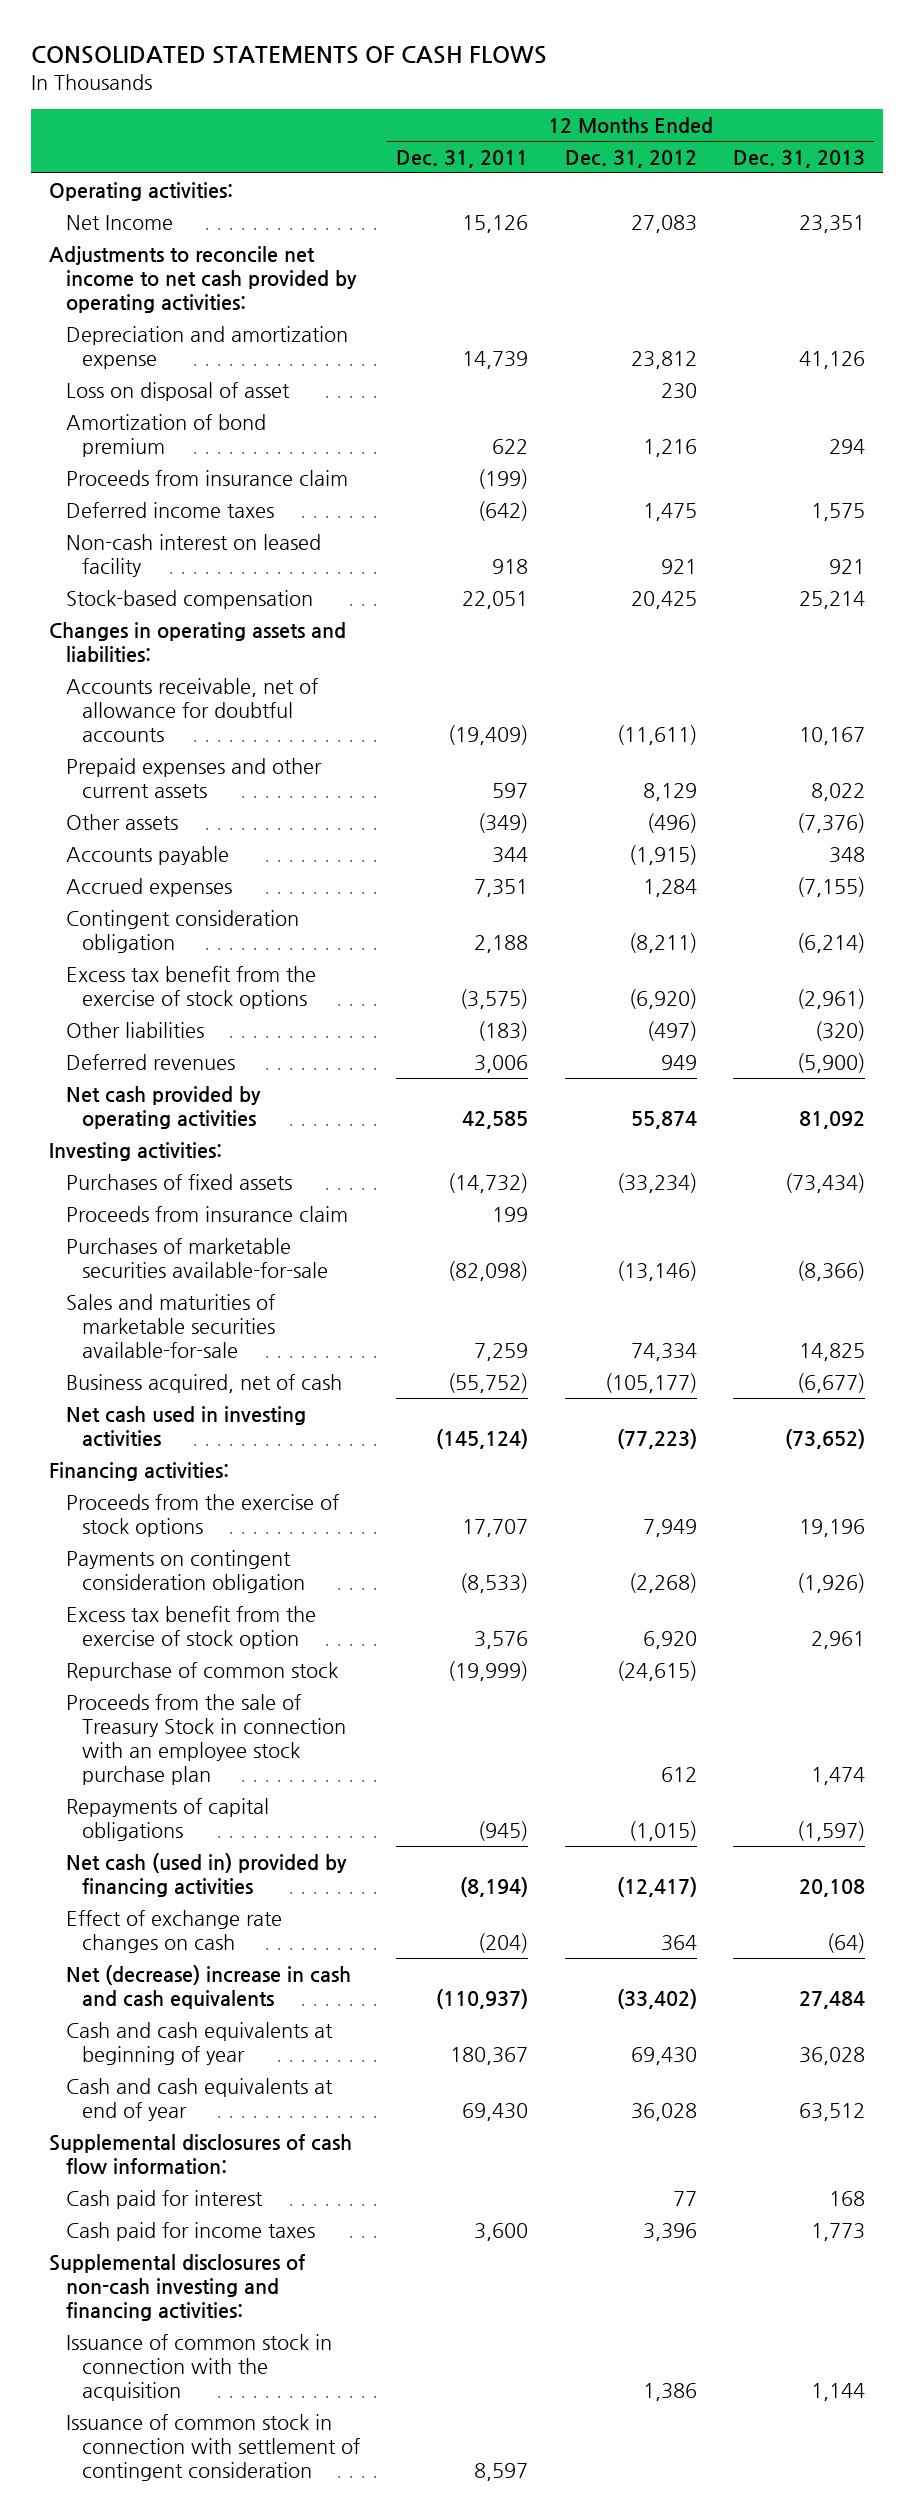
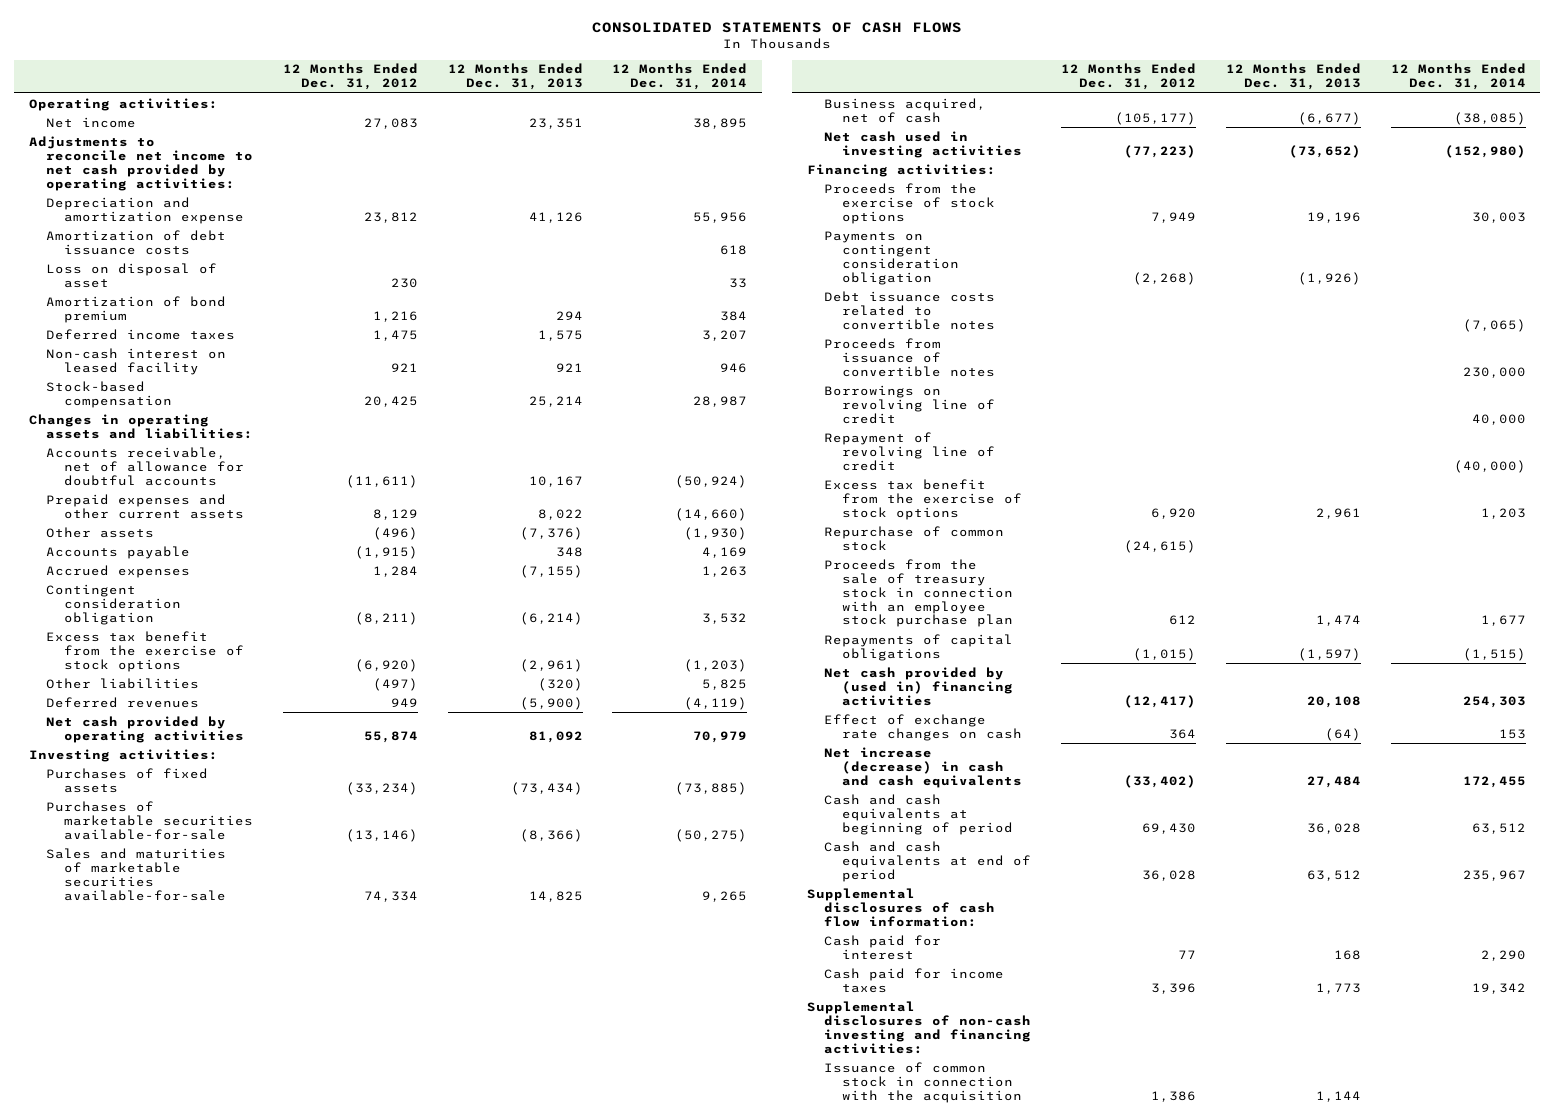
[396,149,529,168] Dec. 31, 2011 -> none
none -> [612,63,748,91] 12 Months Ended Dec. 31, 2014
[65,214,173,230] Net Income -> [46,116,137,128] Net income
none -> [46,229,227,255] Amortization of debt issuance costs
[65,469,348,486] Proceeds from insurance claim -> none
[65,1205,348,1222] Proceeds from insurance claim -> none
none -> [824,290,996,330] Debt issuance costs related to convertible notes
none -> [824,337,995,377] Proceeds from issuance of convertible notes
none -> [824,384,995,424] Borrowings on revolving line of credit
none -> [824,431,995,471] Repayment of revolving line of credit
[65,1605,316,1650] Excess tax benefit from the exercise of stock option -> [824,478,1022,520] Excess tax benefit from the exercise of stock options
[65,1693,346,1786] Proceeds from the sale of Treasury Stock in connection with an employee stock purchase plan -> [824,558,1013,628] Proceeds from the sale of treasury stock in connection with an employee stock purchase plan
[65,1852,347,1898] Net cash (used in) provided by financing activities -> [824,666,1013,706] Net cash provided by (used in) financing activities
[65,1964,351,2010] Net (decrease) increase in cash and cash equivalents -> [824,746,1022,788] Net increase (decrease) in cash and cash equivalents
[65,2021,333,2066] Cash and cash equivalents at beginning of year -> [824,793,1013,835] Cash and cash equivalents at beginning of period
[65,2077,333,2122] Cash and cash equivalents at end of year -> [824,840,1031,882] Cash and cash equivalents at end of period
[65,2413,360,2482] Issuance of common stock in connection with settlement of contingent consideration -> none

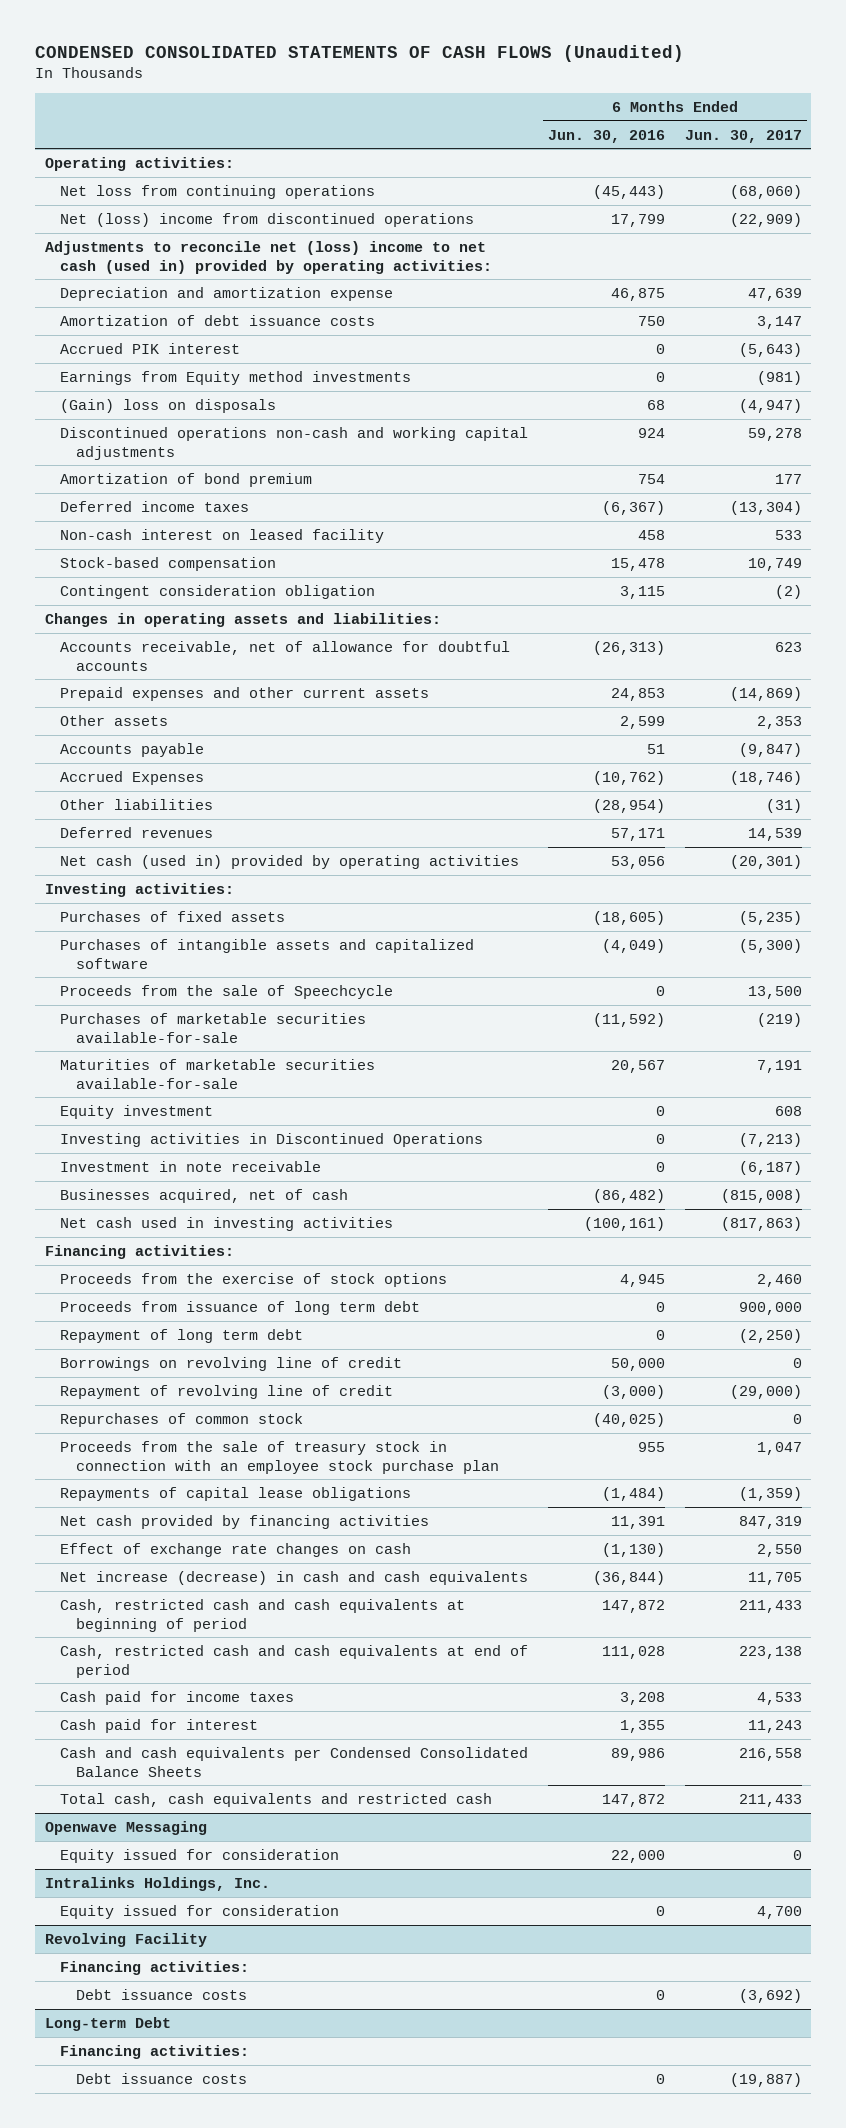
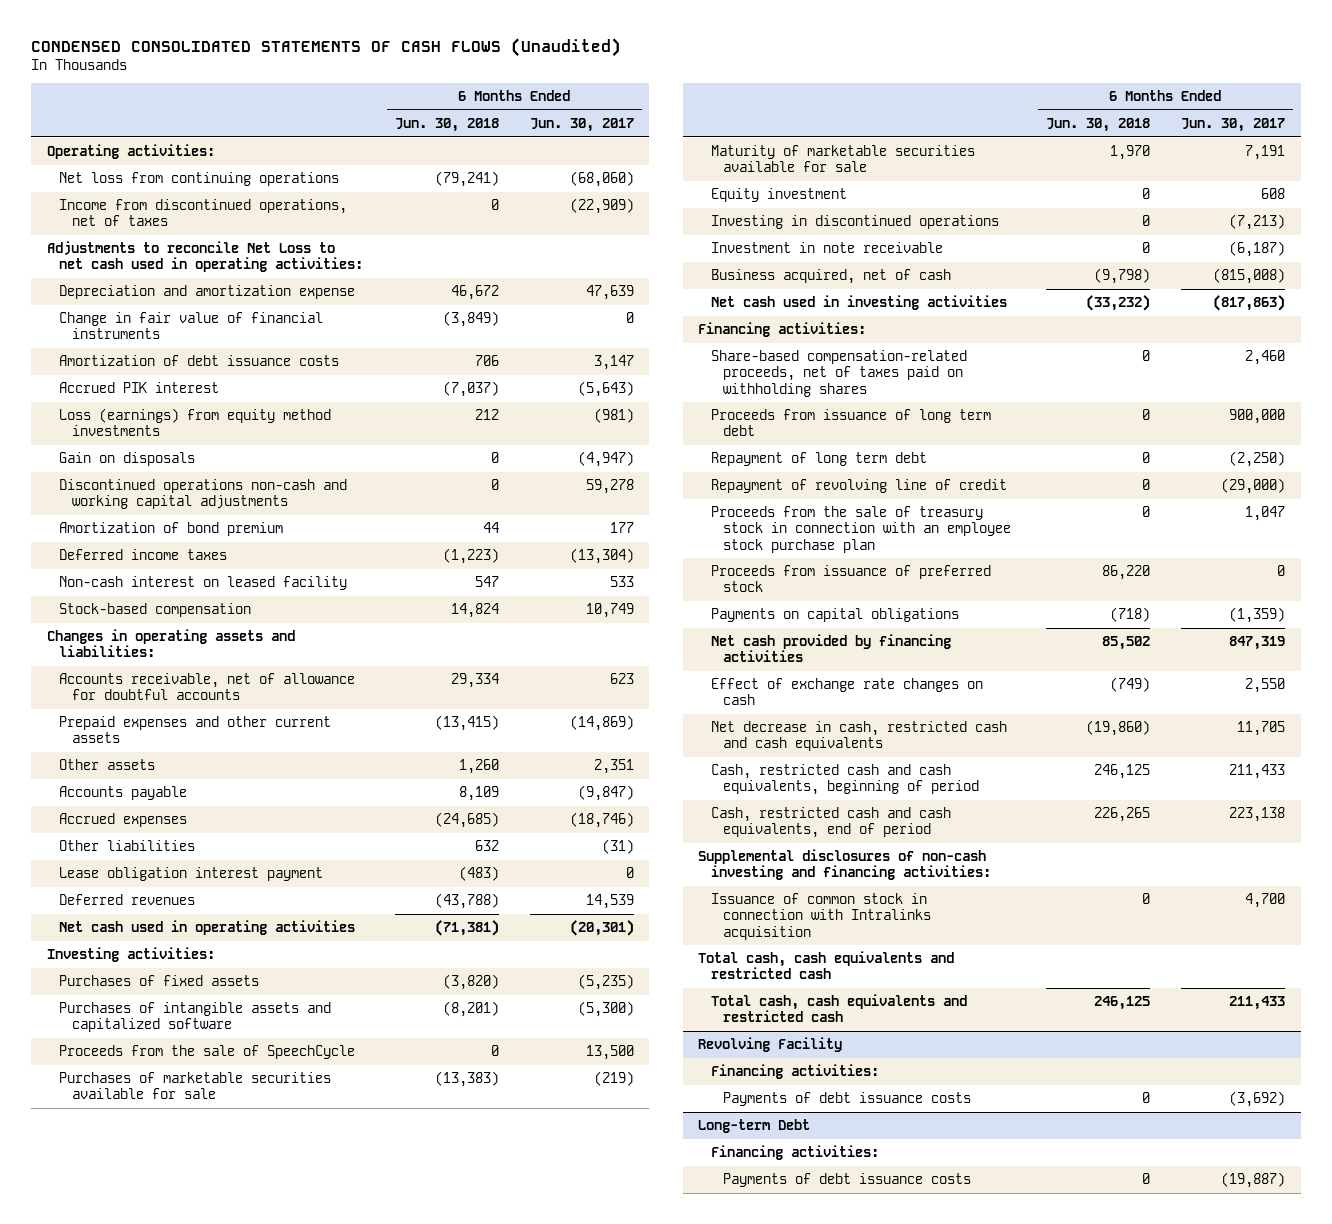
[548,129,666,143] Jun. 30, 2016 -> none
none -> [394,117,499,132] Jun. 30, 2018
[60,212,475,227] Net (loss) income from discontinued operations -> [59,198,348,227] Income from discontinued operations, net of taxes
[44,240,493,274] Adjustments to reconcile net (loss) income to net cash (used in) provided by operating activities: -> [47,240,364,273] Adjustments to reconcile Net Loss to net cash used in operating activities:
none -> [59,311,324,340] Change in fair value of financial instruments
[60,370,412,385] Earnings from Equity method investments -> [59,407,332,437] Loss (earnings) from equity method investments
[60,398,277,413] (Gain) loss on disposals -> [59,451,196,466] Gain on disposals
[60,584,376,599] Contingent consideration obligation -> none
[756,715,802,729] 2,353 -> [593,758,634,774] 2,351
[60,770,205,785] Accrued Expenses -> [59,812,188,827] Accrued expenses
none -> [59,866,324,881] Lease obligation interest payment
[60,854,520,869] Net cash (used in) provided by operating activities -> [59,919,356,935] Net cash used in operating activities
[60,984,394,999] Proceeds from the sale of Speechcycle -> [59,1044,356,1059] Proceeds from the sale of SpeechCycle
[60,1012,367,1043] Purchases of marketable securities available-for-sale -> [59,1071,332,1100] Purchases of marketable securities available for sale
[60,1058,376,1089] Maturities of marketable securities available-for-sale -> [710,144,975,173] Maturity of marketable securities available for sale
[60,1132,484,1147] Investing activities in Discontinued Operations -> [710,214,999,229] Investing in discontinued operations
[60,1188,349,1203] Businesses acquired, net of cash -> [710,268,951,284] Business acquired, net of cash
[60,1272,448,1287] Proceeds from the exercise of stock options -> [710,349,967,397] Share-based compensation-related proceeds, net of taxes paid on withholding shares
[60,1356,403,1371] Borrowings on revolving line of credit -> none
[60,1412,304,1427] Repurchases of common stock -> none
none -> [710,564,991,593] Proceeds from issuance of preferred stock
[60,1486,412,1501] Repayments of capital lease obligations -> [710,607,959,622] Payments on capital obligations
[60,1690,295,1705] Cash paid for income taxes -> none
[60,1718,259,1733] Cash paid for interest -> none
[60,1746,529,1777] Cash and cash equivalents per Condensed Consolidated Balance Sheets -> none
[60,1570,529,1585] Net increase (decrease) in cash and cash equivalents -> [710,720,1007,752] Net decrease in cash, restricted cash and cash equivalents
[60,1598,466,1632] Cash, restricted cash and cash equivalents at beginning of period -> [710,763,980,796] Cash, restricted cash and cash equivalents, beginning of period
[60,1644,529,1678] Cash, restricted cash and cash equivalents at end of period -> [710,806,951,839] Cash, restricted cash and cash equivalents, end of period
none -> [698,848,991,881] Supplemental disclosures of non-cash investing and financing activities:
none -> [710,892,932,940] Issuance of common stock in connection with Intralinks acquisition
none -> [698,950,955,980] Total cash, cash equivalents and restricted cash
[44,1820,207,1835] Openwave Messaging -> none
[60,1848,340,1863] Equity issued for consideration -> none
[44,1876,270,1891] Intralinks Holdings, Inc. -> none
[60,1904,340,1919] Equity issued for consideration -> none
[76,1988,248,2000] Debt issuance costs -> [723,1091,972,1106] Payments of debt issuance costs
[76,2072,248,2084] Debt issuance costs -> [723,1172,972,1187] Payments of debt issuance costs

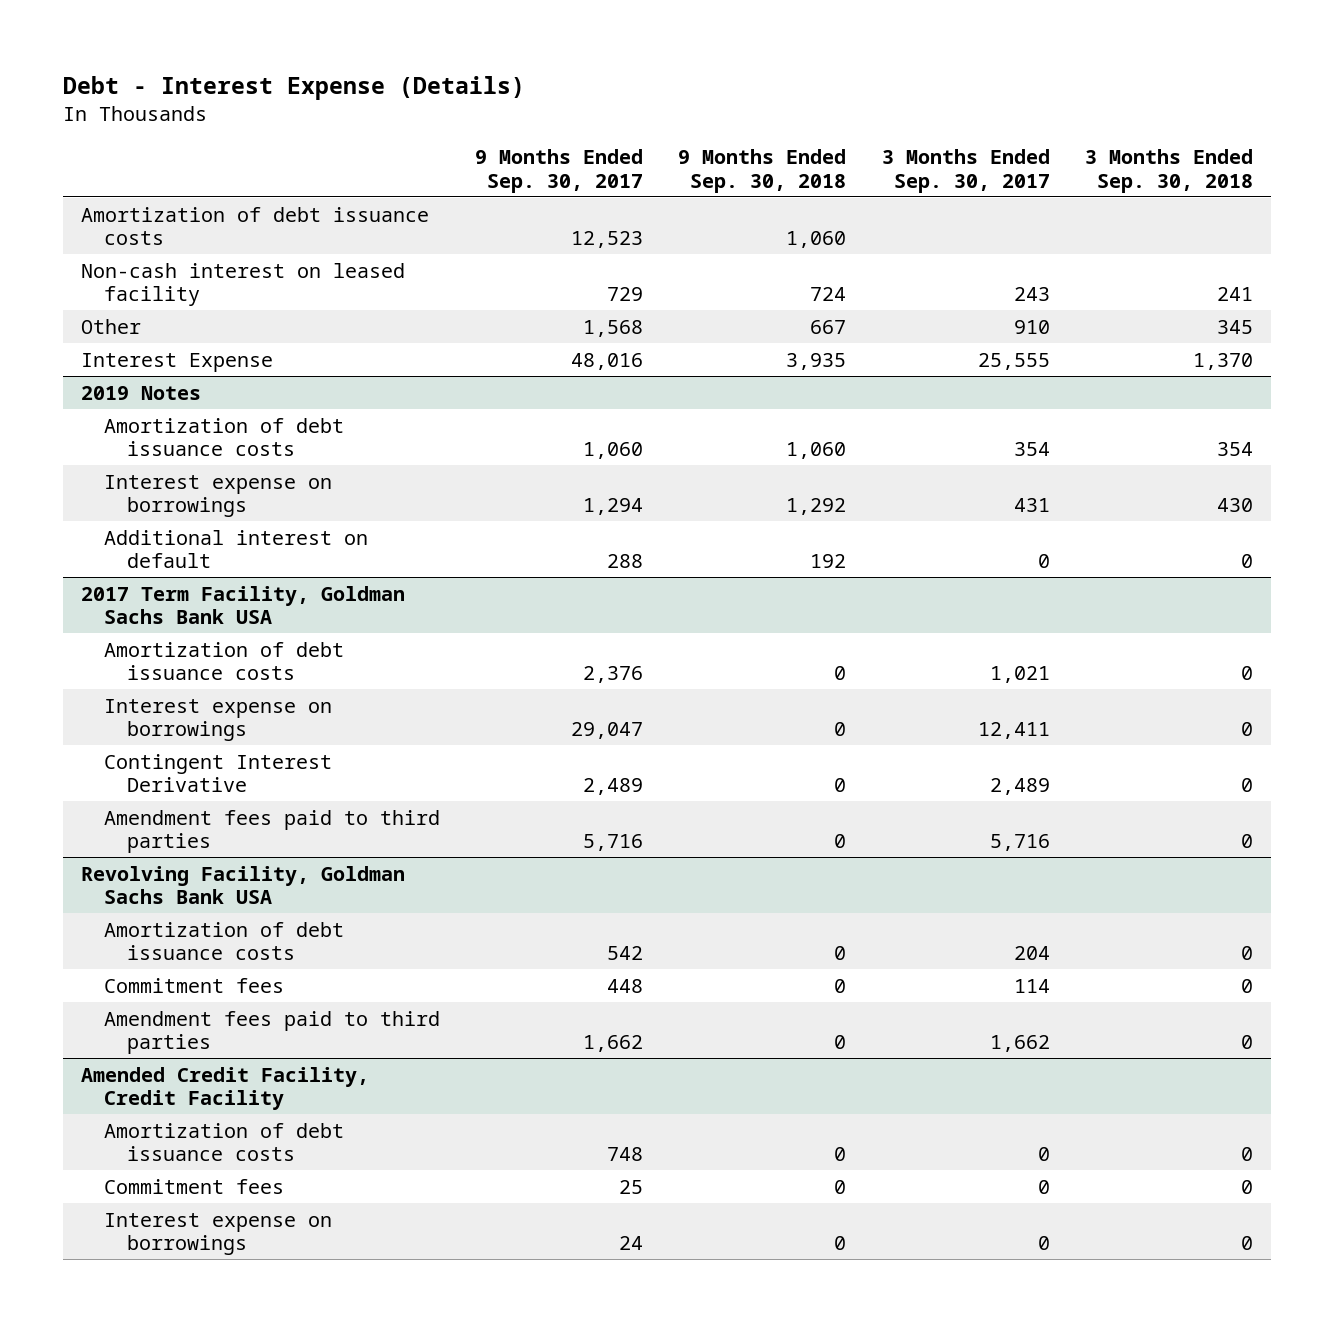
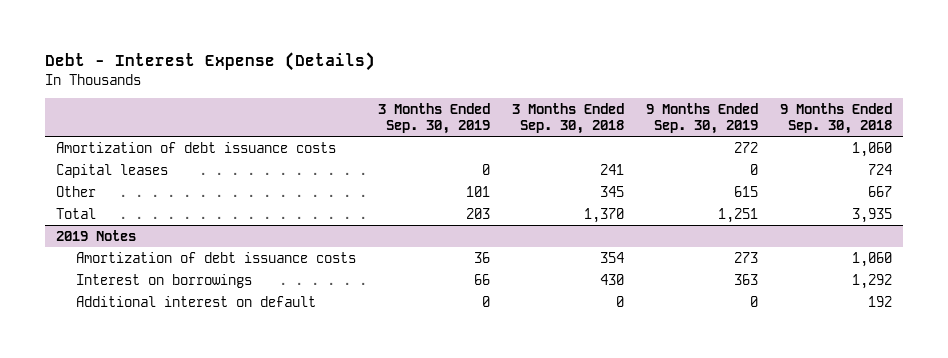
[475,149,644,193] 9 Months Ended Sep. 30, 2017 -> none
[881,149,1050,193] 3 Months Ended Sep. 30, 2017 -> none
none -> [377,103,490,135] 3 Months Ended Sep. 30, 2019
none -> [646,103,759,135] 9 Months Ended Sep. 30, 2019
[80,262,405,306] Non-cash interest on leased facility -> [55,163,168,178] Capital leases
[80,352,273,372] Interest Expense -> [55,207,96,219] Total
[103,474,332,517] Interest expense on borrowings -> [75,273,252,288] Interest on borrowings
[80,585,405,624] 2017 Term Facility, Goldman Sachs Bank USA -> none
[103,641,344,680] Amortization of debt issuance costs -> none
[103,698,332,741] Interest expense on borrowings -> none
[103,753,332,792] Contingent Interest Derivative -> none
[103,809,440,853] Amendment fees paid to third parties -> none
[80,865,405,904] Revolving Facility, Goldman Sachs Bank USA -> none
[103,921,344,960] Amortization of debt issuance costs -> none
[103,977,284,993] Commitment fees -> none
[103,1010,440,1054] Amendment fees paid to third parties -> none
[80,1066,369,1110] Amended Credit Facility, Credit Facility -> none
[103,1122,344,1161] Amortization of debt issuance costs -> none
[103,1178,284,1194] Commitment fees -> none
[103,1212,332,1255] Interest expense on borrowings -> none

